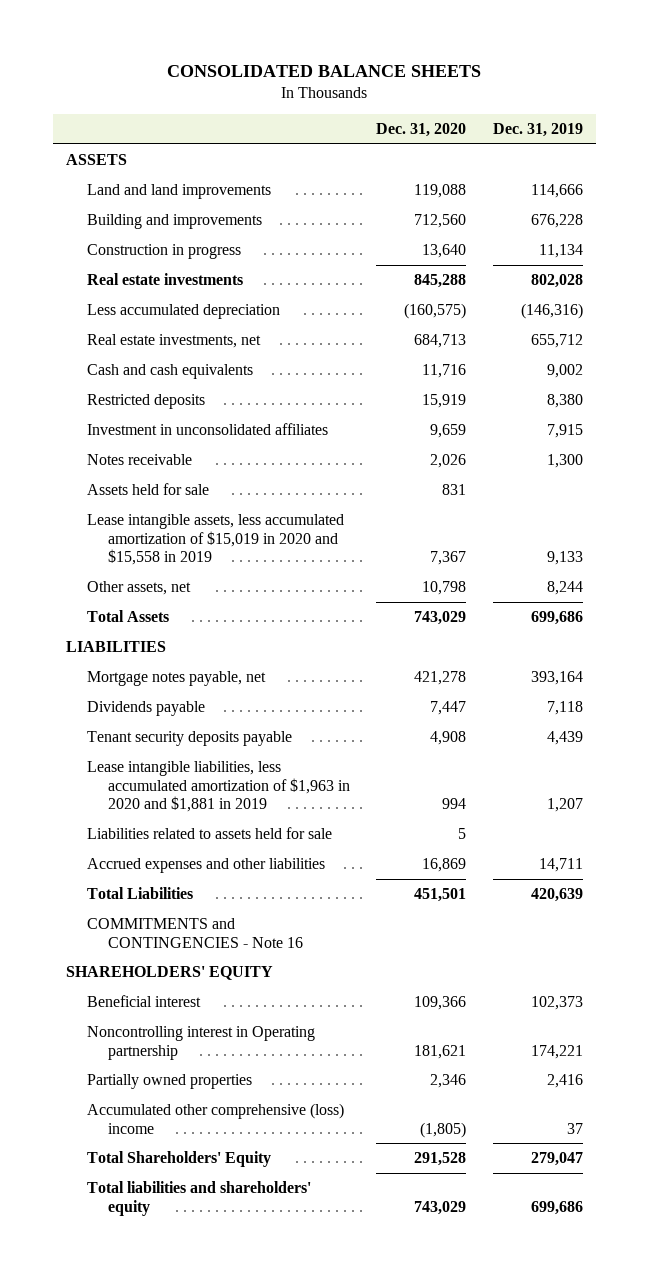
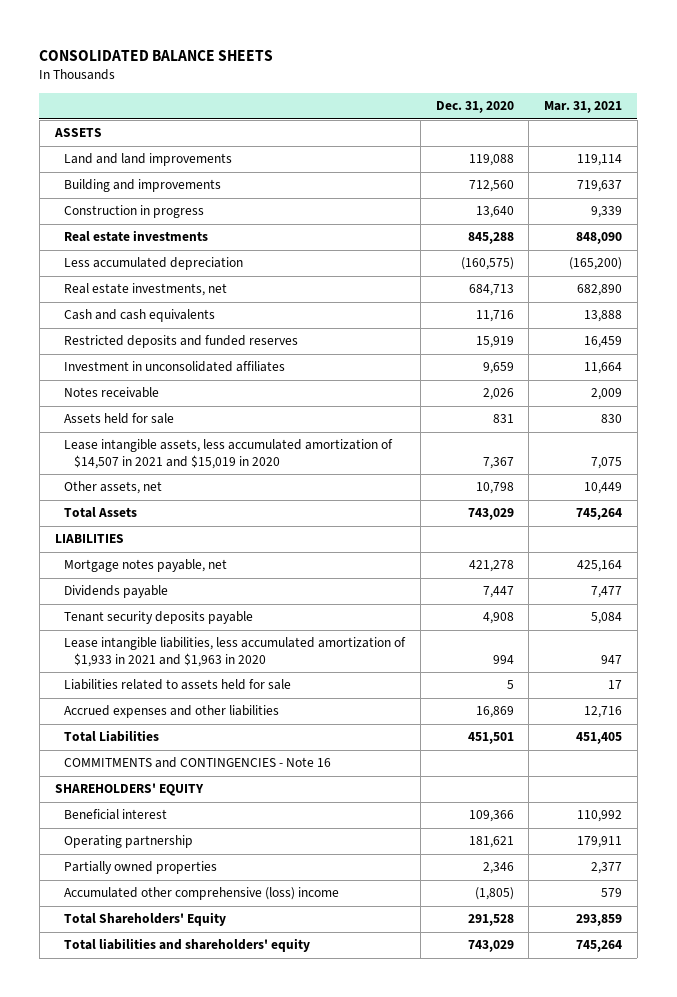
[492,122,583,137] Dec. 31, 2019 -> none
none -> [544,101,623,114] Mar. 31, 2021
[86,393,205,409] Restricted deposits -> [64,335,299,349] Restricted deposits and funded reserves
[86,513,344,566] Lease intangible assets, less accumulated amortization of $15,019 in 2020 and $15,558 in 2019 -> [64,439,394,469] Lease intangible assets, less accumulated amortization of $14,507 in 2021 and $15,019 in 2020
[86,760,351,813] Lease intangible liabilities, less accumulated amortization of $1,963 in 2020 and $1,881 in 2019 -> [64,637,407,667] Lease intangible liabilities, less accumulated amortization of $1,933 in 2021 and $1,963 in 2020
[86,1025,315,1060] Noncontrolling interest in Operating partnership -> [64,835,194,849] Operating partnership

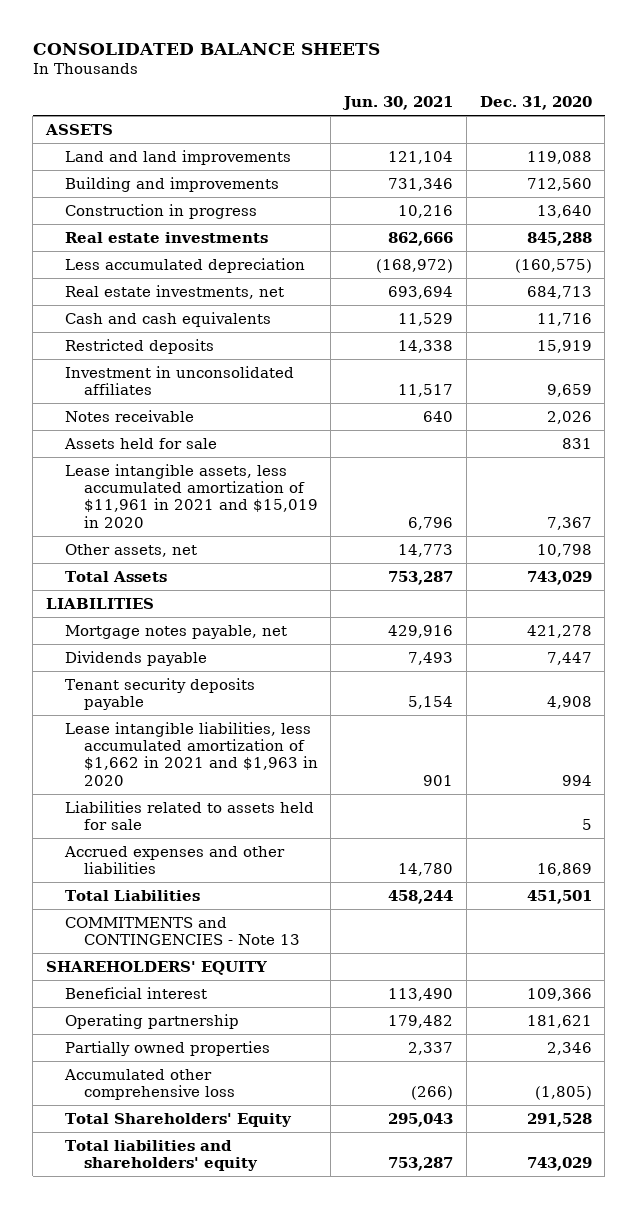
[544,101,623,114] Mar. 31, 2021 -> none
none -> [342,95,454,110] Jun. 30, 2021
[64,335,299,349] Restricted deposits and funded reserves -> [64,338,214,354] Restricted deposits
[64,439,394,469] Lease intangible assets, less accumulated amortization of $14,507 in 2021 and $15,019 in 2020 -> [64,463,318,528] Lease intangible assets, less accumulated amortization of $11,961 in 2021 and $15,019 in 2020
[64,637,407,667] Lease intangible liabilities, less accumulated amortization of $1,933 in 2021 and $1,963 in 2020 -> [64,721,318,786] Lease intangible liabilities, less accumulated amortization of $1,662 in 2021 and $1,963 in 2020
[64,757,332,769] COMMITMENTS and CONTINGENCIES - Note 16 -> [64,916,300,945] COMMITMENTS and CONTINGENCIES - Note 13
[64,887,340,901] Accumulated other comprehensive (loss) income -> [63,1068,235,1100] Accumulated other comprehensive loss

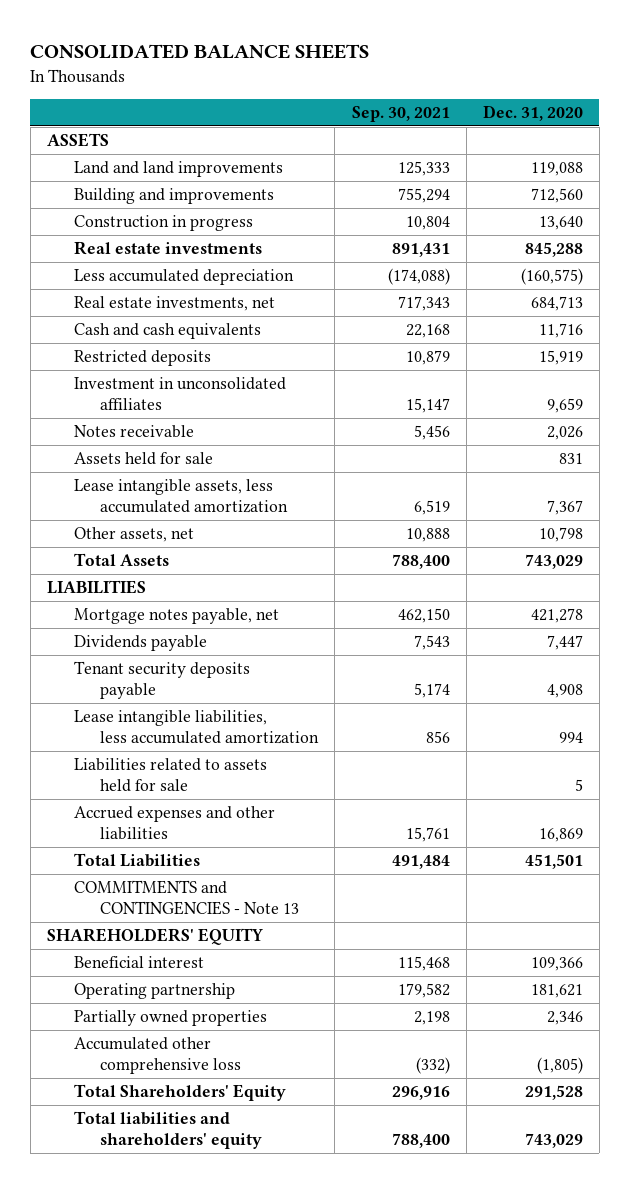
[342,95,454,110] Jun. 30, 2021 -> none
none -> [351,106,450,123] Sep. 30, 2021
[64,463,318,528] Lease intangible assets, less accumulated amortization of $11,961 in 2021 and $15,019 in 2020 -> [73,479,289,514] Lease intangible assets, less accumulated amortization
[64,721,318,786] Lease intangible liabilities, less accumulated amortization of $1,662 in 2021 and $1,963 in 2020 -> [73,710,320,745] Lease intangible liabilities, less accumulated amortization

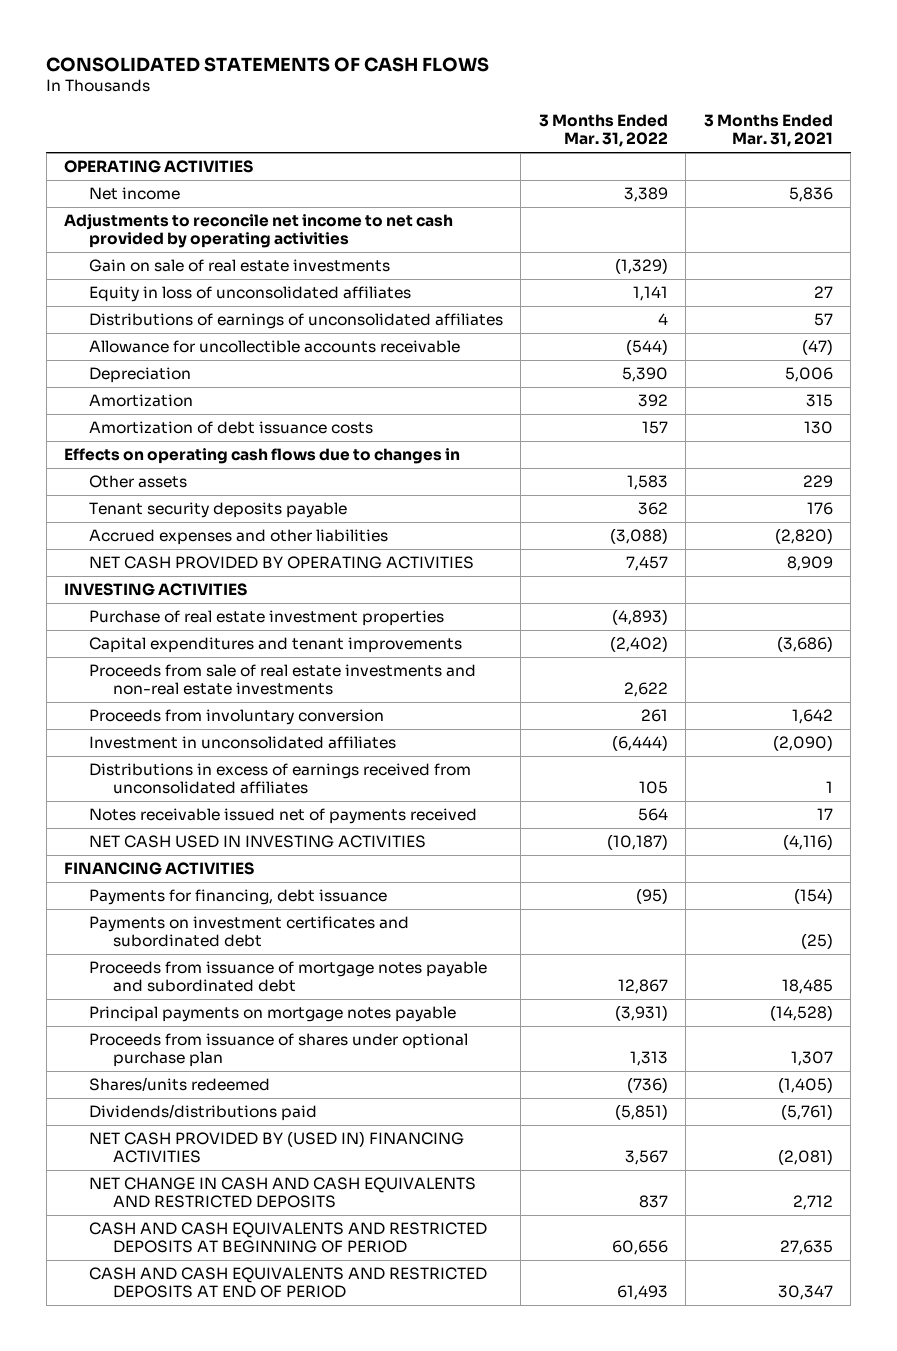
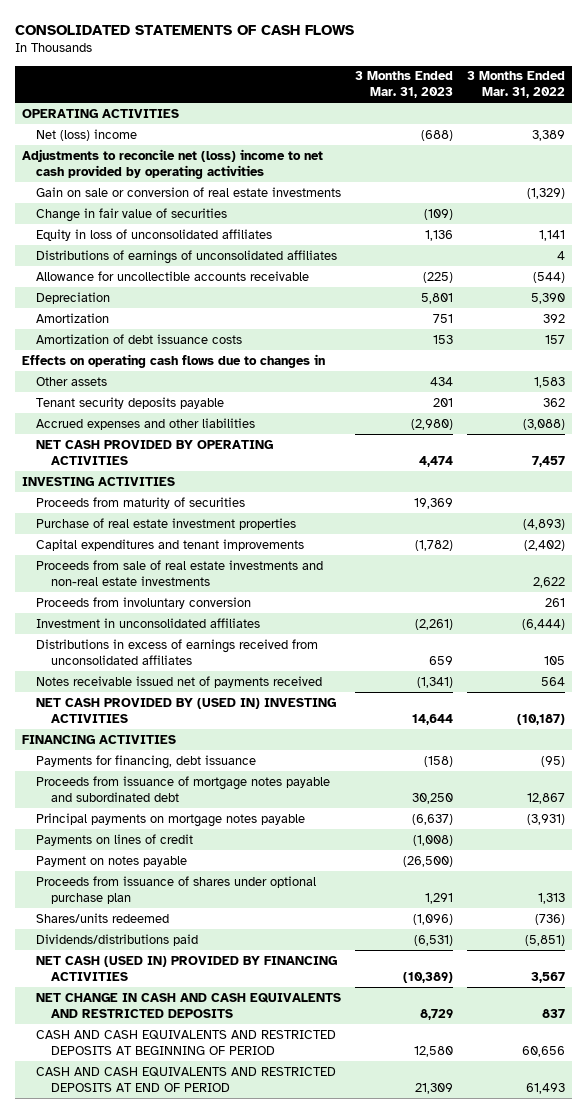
[703,114,833,148] 3 Months Ended Mar. 31, 2021 -> none
none -> [355,71,454,99] 3 Months Ended Mar. 31, 2023
[88,187,180,201] Net income -> [36,128,138,141] Net (loss) income
[64,214,454,249] Adjustments to reconcile net income to net cash provided by operating activities -> [21,148,323,179] Adjustments to reconcile net (loss) income to net cash provided by operating activities
[88,259,390,273] Gain on sale of real estate investments -> [36,186,342,197] Gain on sale or conversion of real estate investments
none -> [36,207,228,222] Change in fair value of securities
none -> [36,496,246,509] Proceeds from maturity of securities
[88,835,426,849] NET CASH USED IN INVESTING ACTIVITIES -> [36,697,337,723] NET CASH PROVIDED BY (USED IN) INVESTING ACTIVITIES
[88,916,409,948] Payments on investment certificates and subordinated debt -> none
none -> [36,833,194,846] Payments on lines of credit
none -> [36,855,188,867] Payment on notes payable
[88,1131,464,1164] NET CASH PROVIDED BY (USED IN) FINANCING ACTIVITIES -> [36,955,338,981] NET CASH (USED IN) PROVIDED BY FINANCING ACTIVITIES

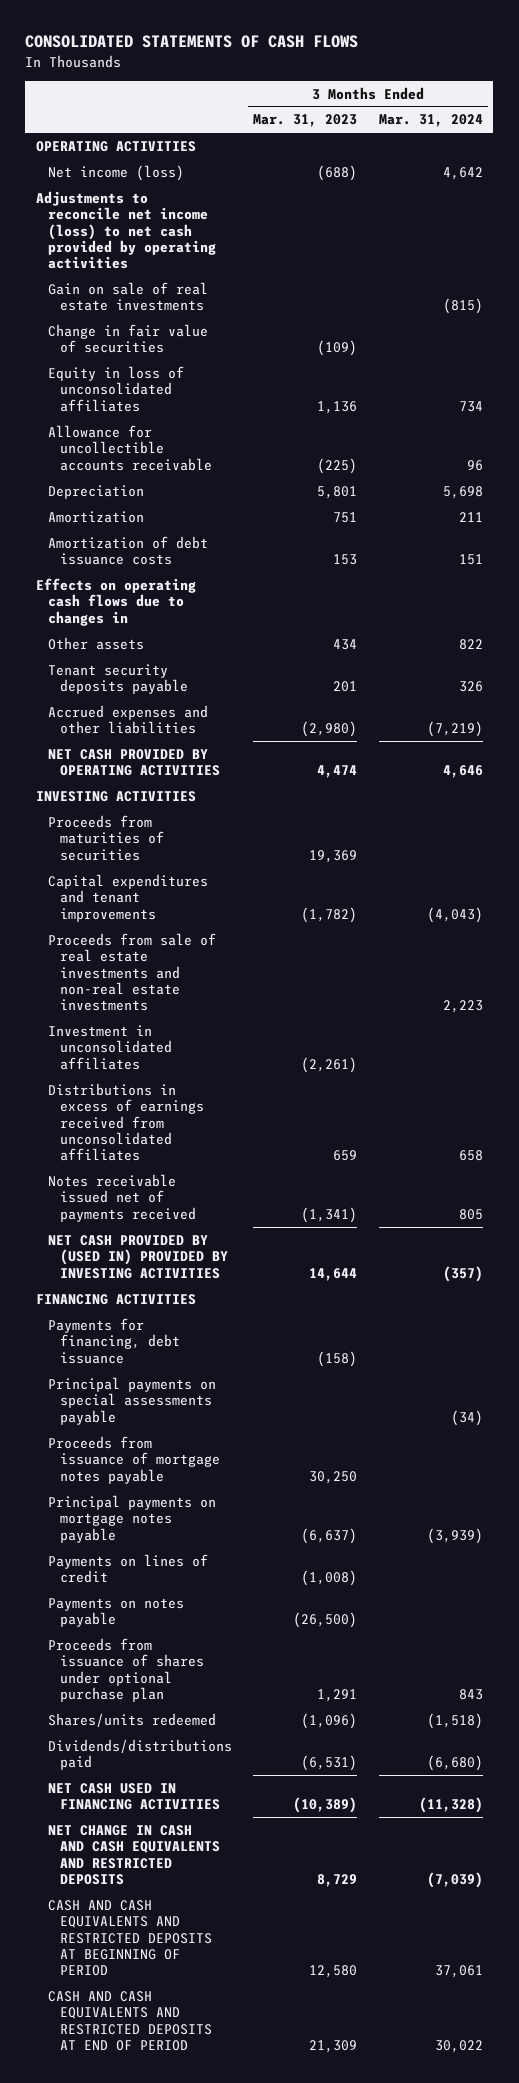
[467,71,566,99] 3 Months Ended Mar. 31, 2022 -> none
none -> [378,114,483,128] Mar. 31, 2024
[36,128,138,141] Net (loss) income -> [48,164,185,181] Net income (loss)
[21,148,323,179] Adjustments to reconcile net (loss) income to net cash provided by operating activities -> [35,190,217,270] Adjustments to reconcile net income (loss) to net cash provided by operating activities
[36,186,342,197] Gain on sale or conversion of real estate investments -> [48,281,209,312] Gain on sale of real estate investments
[36,249,338,264] Distributions of earnings of unconsolidated affiliates -> none
[36,517,297,530] Purchase of real estate investment properties -> none
[36,496,246,509] Proceeds from maturity of securities -> [48,814,165,861] Proceeds from maturities of securities
[36,596,252,609] Proceeds from involuntary conversion -> none
[36,697,337,723] NET CASH PROVIDED BY (USED IN) INVESTING ACTIVITIES -> [48,1234,229,1279] NET CASH PROVIDED BY (USED IN) PROVIDED BY INVESTING ACTIVITIES
none -> [48,1376,217,1425] Principal payments on special assessments payable
[36,775,331,802] Proceeds from issuance of mortgage notes payable and subordinated debt -> [48,1435,221,1484] Proceeds from issuance of mortgage notes payable
[36,855,188,867] Payment on notes payable -> [48,1597,185,1628] Payments on notes payable
[36,955,338,981] NET CASH (USED IN) PROVIDED BY FINANCING ACTIVITIES -> [48,1782,221,1811] NET CASH USED IN FINANCING ACTIVITIES

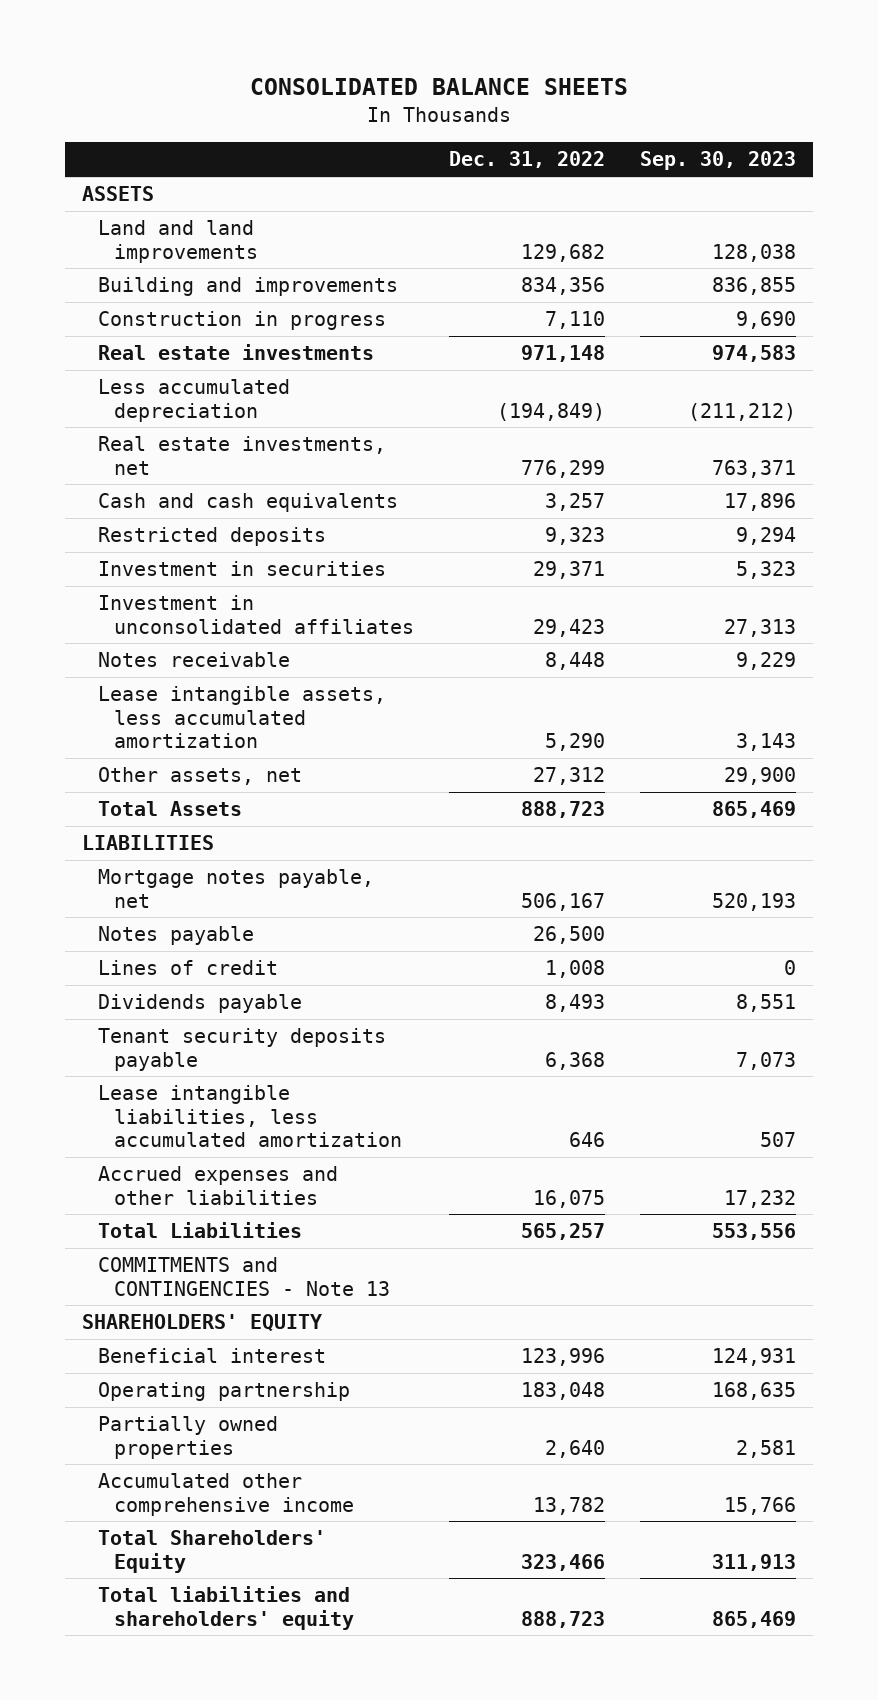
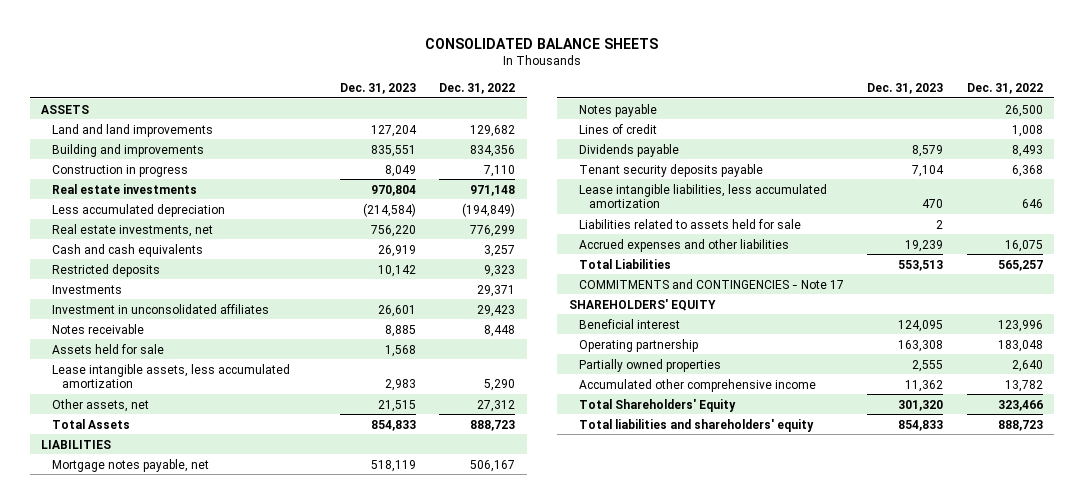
[639,151,796,171] Sep. 30, 2023 -> none
none -> [339,83,416,95] Dec. 31, 2023
[97,561,386,577] Investment in securities -> [51,284,122,294] Investments
none -> [51,343,164,354] Assets held for sale
none -> [579,218,802,229] Liabilities related to assets held for sale
[97,1257,390,1296] COMMITMENTS and CONTINGENCIES - Note 13 -> [579,278,845,289] COMMITMENTS and CONTINGENCIES - Note 17

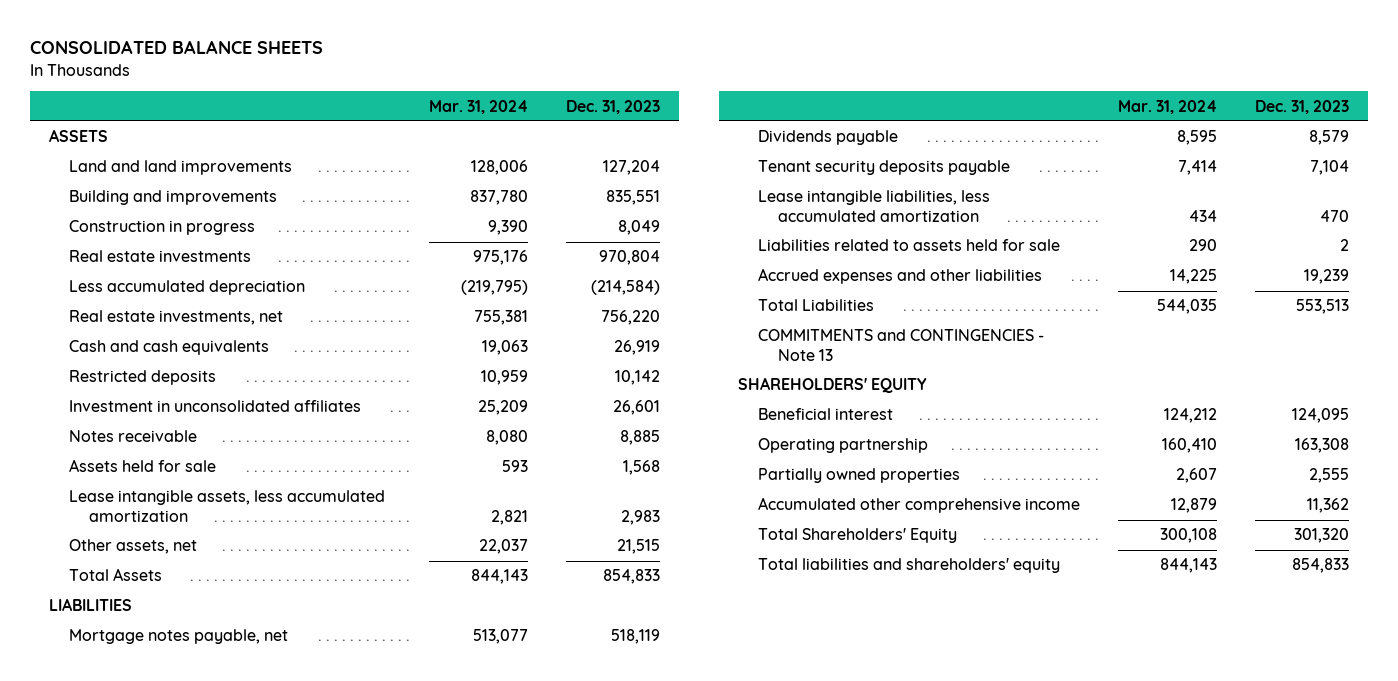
[439,83,516,95] Dec. 31, 2022 -> none
none -> [429,99,529,114] Mar. 31, 2024
[51,284,122,294] Investments -> none
[579,103,658,117] Notes payable -> none
[579,123,658,134] Lines of credit -> none
[579,278,845,289] COMMITMENTS and CONTINGENCIES - Note 17 -> [757,329,1044,361] COMMITMENTS and CONTINGENCIES - Note 13

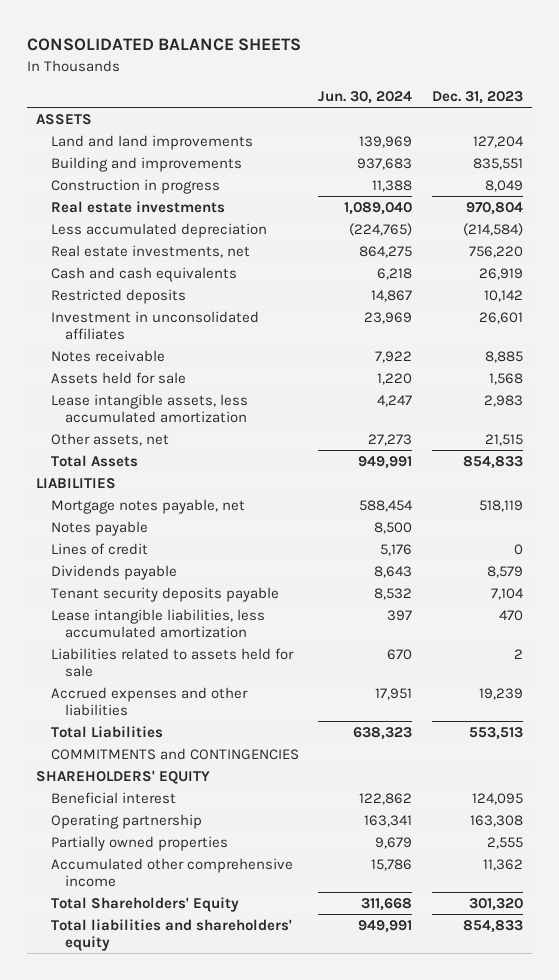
[429,99,529,114] Mar. 31, 2024 -> none
none -> [318,91,413,105] Jun. 30, 2024
none -> [50,520,148,536] Notes payable
none -> [50,542,148,555] Lines of credit
[757,329,1044,361] COMMITMENTS and CONTINGENCIES - Note 13 -> [50,747,299,760] COMMITMENTS and CONTINGENCIES

